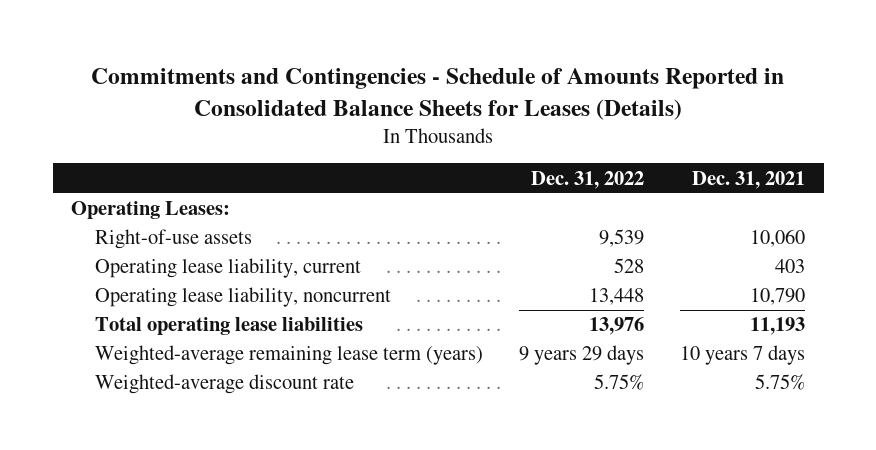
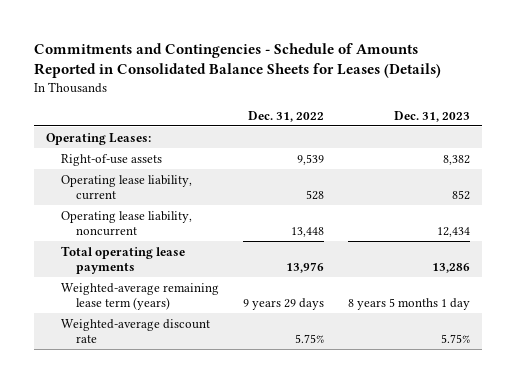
[692,170,806,189] Dec. 31, 2021 -> none
none -> [393,110,470,122] Dec. 31, 2023
[94,317,363,336] Total operating lease liabilities -> [60,245,185,275] Total operating lease payments

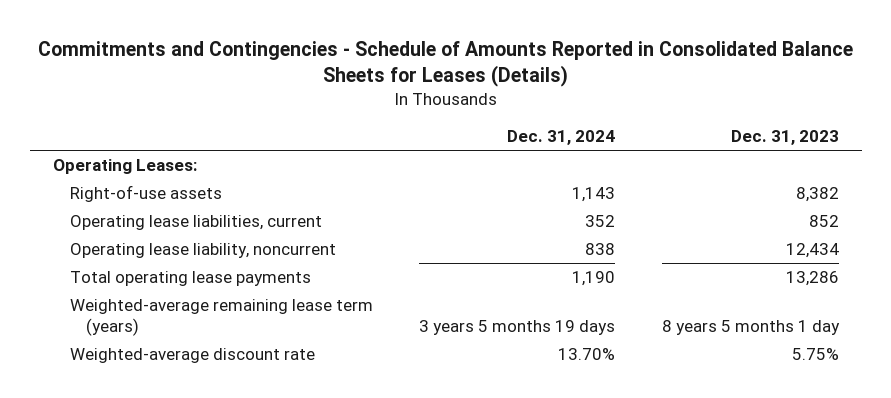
[247,110,324,122] Dec. 31, 2022 -> none
none -> [507,129,616,145] Dec. 31, 2024
[60,174,192,201] Operating lease liability, current -> [69,215,322,231] Operating lease liabilities, current

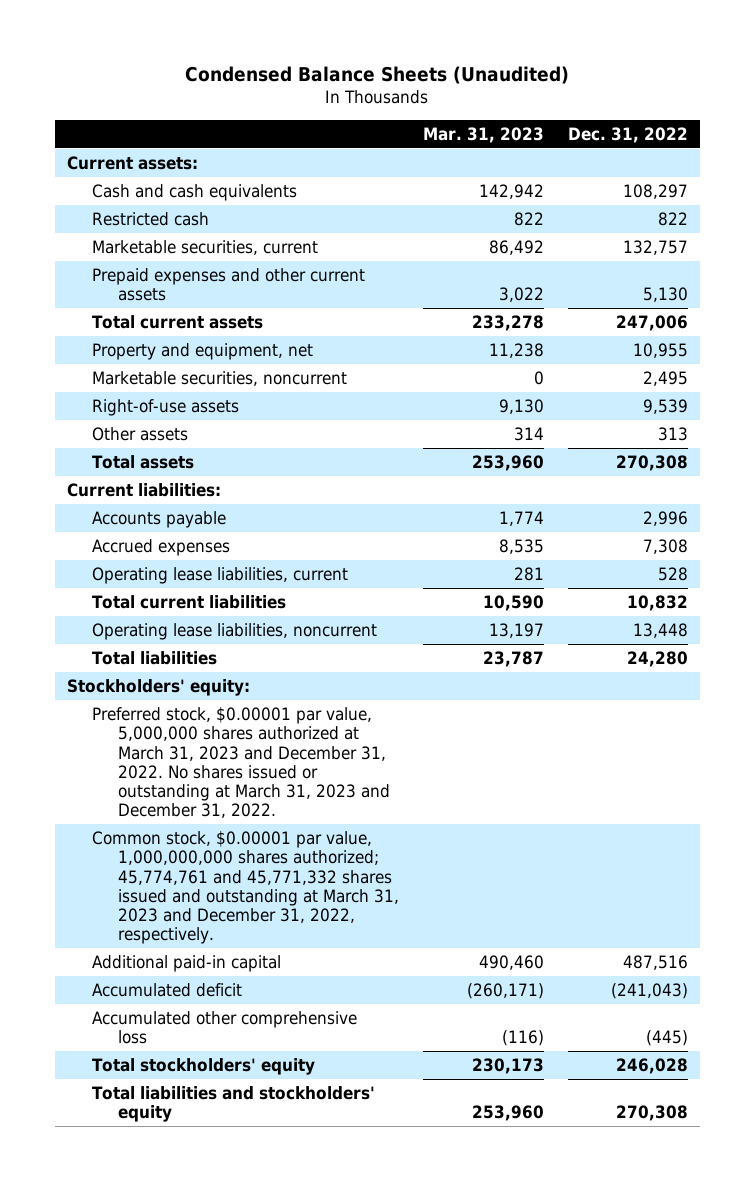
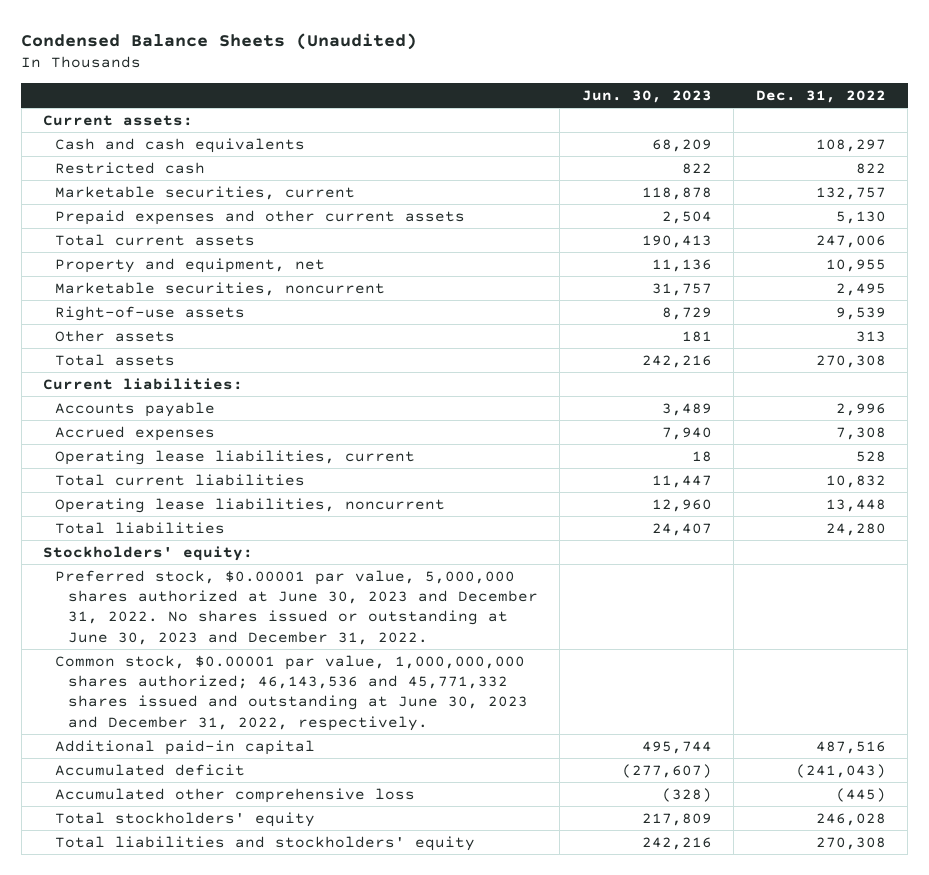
[422,127,544,144] Mar. 31, 2023 -> none
none -> [581,89,712,103] Jun. 30, 2023
[92,706,391,819] Preferred stock, $0.00001 par value, 5,000,000 shares authorized at March 31, 2023 and December 31, 2022. No shares issued or outstanding at March 31, 2023 and December 31, 2022. -> [55,569,538,645] Preferred stock, $0.00001 par value, 5,000,000 shares authorized at June 30, 2023 and December 31, 2022. No shares issued or outstanding at June 30, 2023 and December 31, 2022.
[92,830,400,945] Common stock, $0.00001 par value, 1,000,000,000 shares authorized; 45,774,761 and 45,771,332 shares issued and outstanding at March 31, 2023 and December 31, 2022, respectively. -> [55,654,528,731] Common stock, $0.00001 par value, 1,000,000,000 shares authorized; 46,143,536 and 45,771,332 shares issued and outstanding at June 30, 2023 and December 31, 2022, respectively.

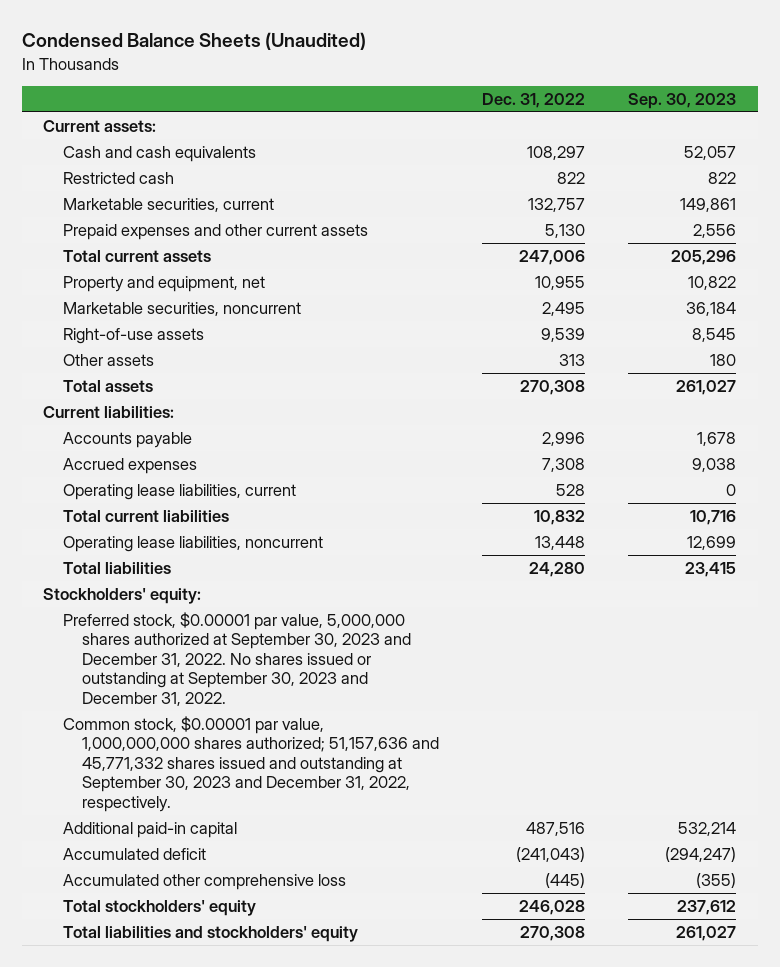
[581,89,712,103] Jun. 30, 2023 -> none
none -> [628,92,737,109] Sep. 30, 2023
[55,569,538,645] Preferred stock, $0.00001 par value, 5,000,000 shares authorized at June 30, 2023 and December 31, 2022. No shares issued or outstanding at June 30, 2023 and December 31, 2022. -> [62,611,412,706] Preferred stock, $0.00001 par value, 5,000,000 shares authorized at September 30, 2023 and December 31, 2022. No shares issued or outstanding at September 30, 2023 and December 31, 2022.
[55,654,528,731] Common stock, $0.00001 par value, 1,000,000,000 shares authorized; 46,143,536 and 45,771,332 shares issued and outstanding at June 30, 2023 and December 31, 2022, respectively. -> [62,715,440,812] Common stock, $0.00001 par value, 1,000,000,000 shares authorized; 51,157,636 and 45,771,332 shares issued and outstanding at September 30, 2023 and December 31, 2022, respectively.

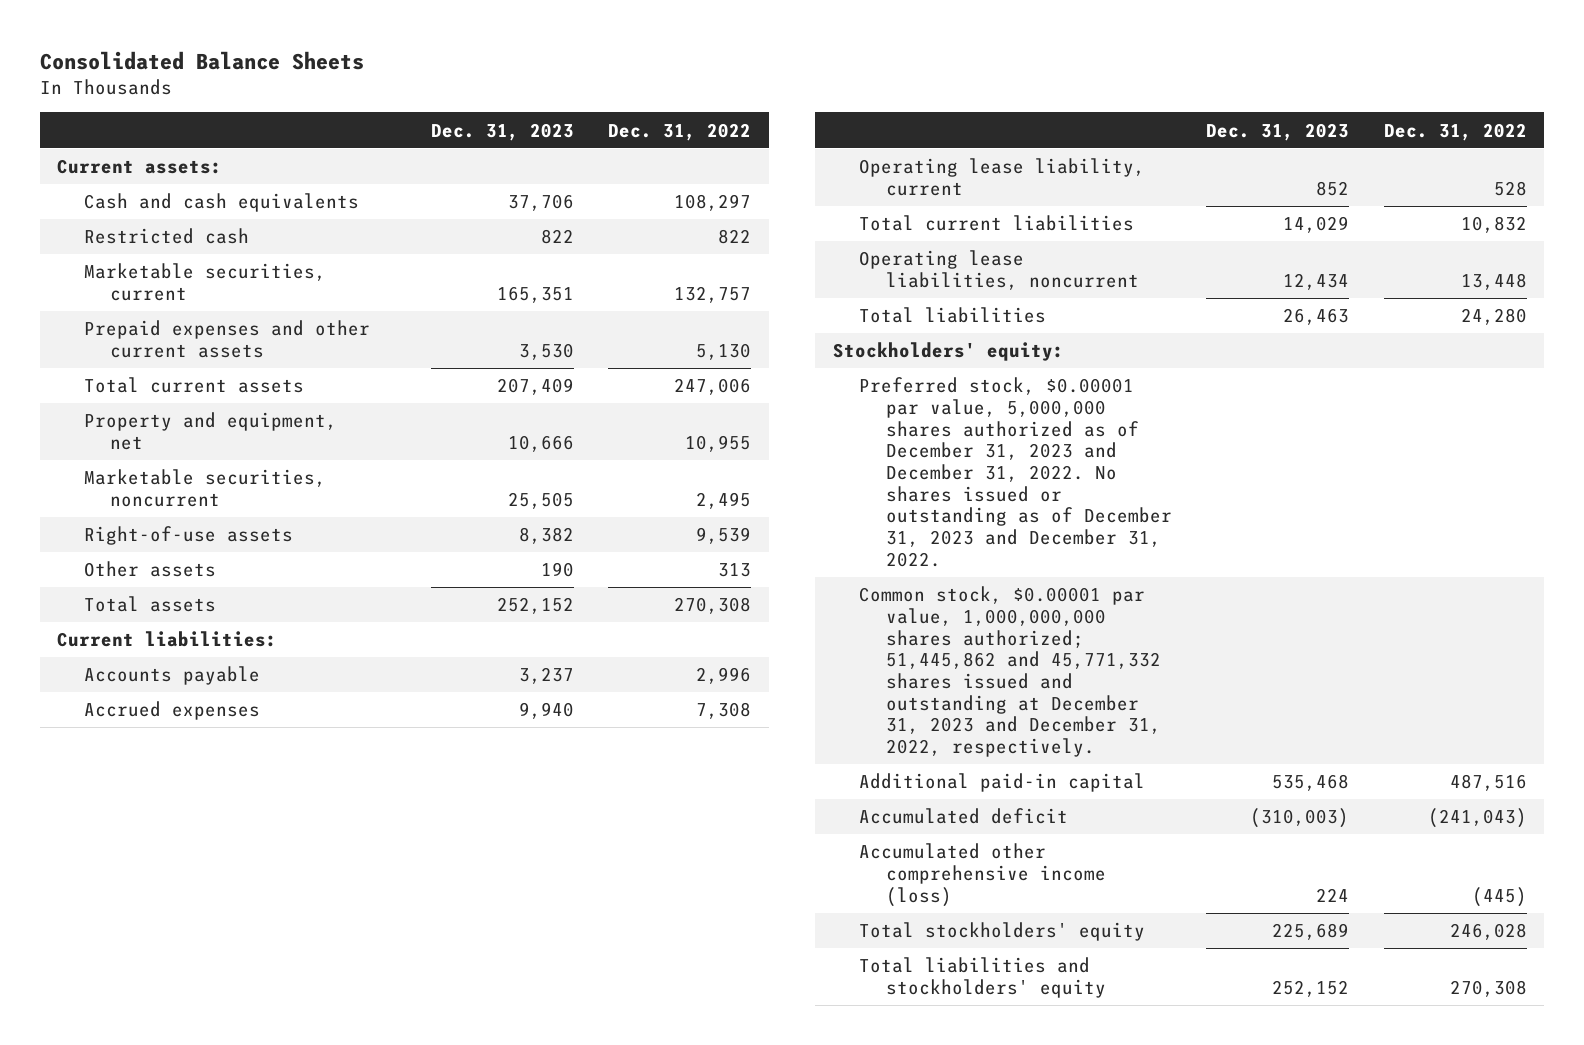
[21,32,366,51] Condensed Balance Sheets (Unaudited) -> [39,50,364,70] Consolidated Balance Sheets
[628,92,737,109] Sep. 30, 2023 -> none
none -> [430,122,574,141] Dec. 31, 2023
[62,483,296,500] Operating lease liabilities, current -> [859,158,1146,196] Operating lease liability, current
[62,611,412,706] Preferred stock, $0.00001 par value, 5,000,000 shares authorized at September 30, 2023 and December 31, 2022. No shares issued or outstanding at September 30, 2023 and December 31, 2022. -> [859,377,1172,567] Preferred stock, $0.00001 par value, 5,000,000 shares authorized as of December 31, 2023 and December 31, 2022. No shares issued or outstanding as of December 31, 2023 and December 31, 2022.
[62,715,440,812] Common stock, $0.00001 par value, 1,000,000,000 shares authorized; 51,157,636 and 45,771,332 shares issued and outstanding at September 30, 2023 and December 31, 2022, respectively. -> [859,586,1161,758] Common stock, $0.00001 par value, 1,000,000,000 shares authorized; 51,445,862 and 45,771,332 shares issued and outstanding at December 31, 2023 and December 31, 2022, respectively.
[62,873,346,890] Accumulated other comprehensive loss -> [859,843,1106,907] Accumulated other comprehensive income (loss)

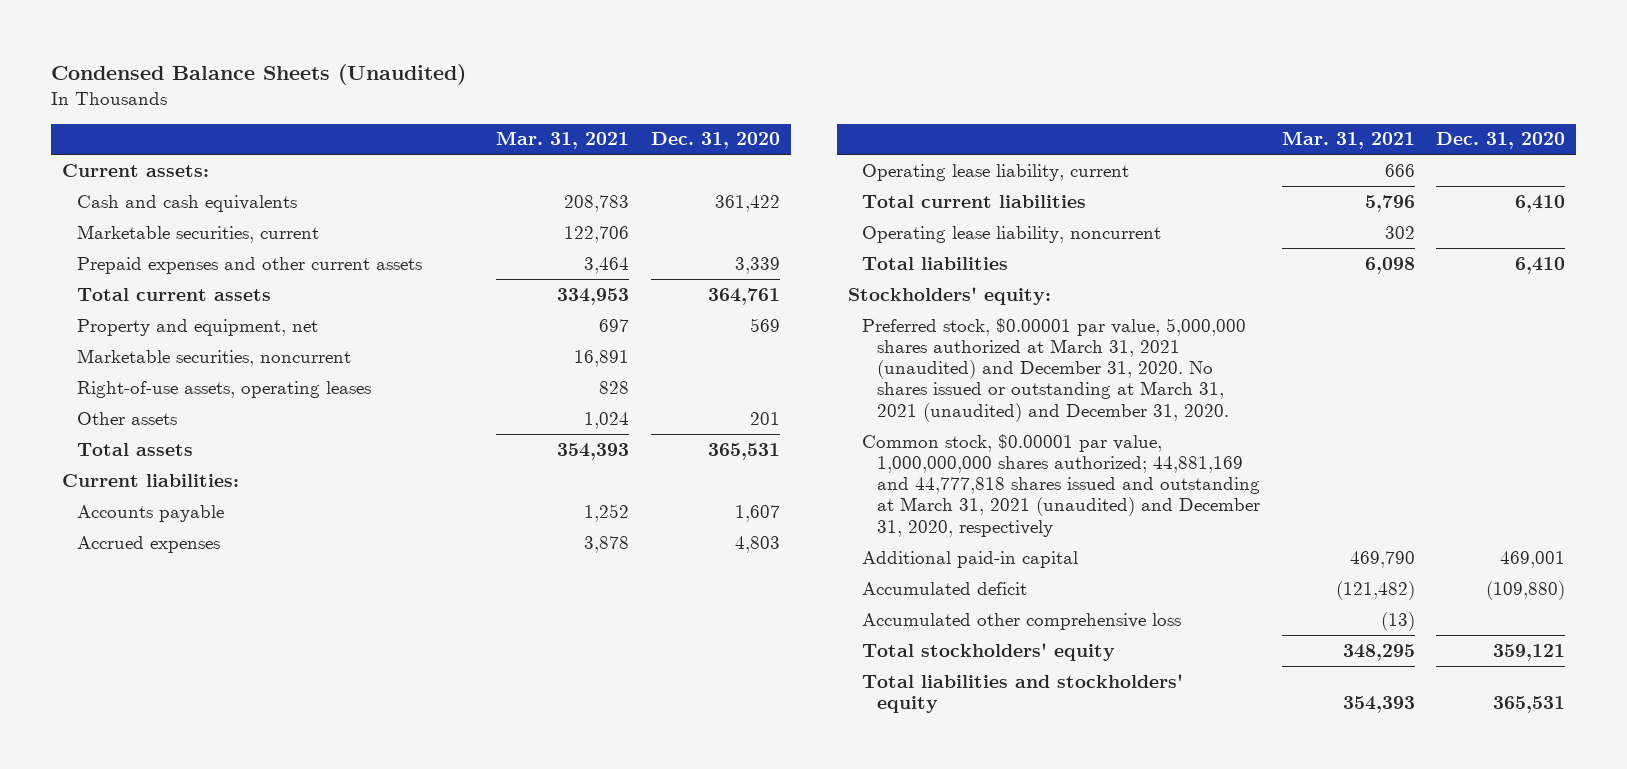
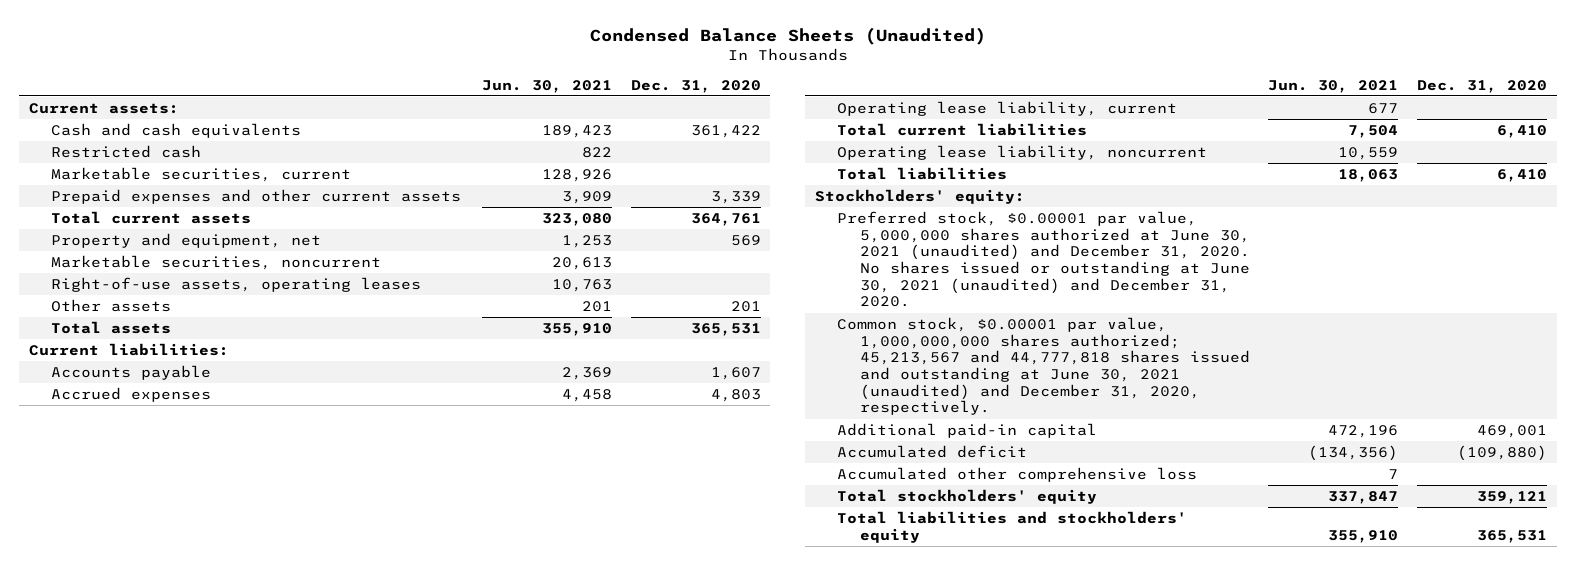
[496,131,630,150] Mar. 31, 2021 -> none
none -> [482,79,613,93] Jun. 30, 2021
none -> [50,144,201,158] Restricted cash
[862,317,1247,422] Preferred stock, $0.00001 par value, 5,000,000 shares authorized at March 31, 2021 (unaudited) and December 31, 2020. No shares issued or outstanding at March 31, 2021 (unaudited) and December 31, 2020. -> [837,210,1250,308] Preferred stock, $0.00001 par value, 5,000,000 shares authorized at June 30, 2021 (unaudited) and December 31, 2020. No shares issued or outstanding at June 30, 2021 (unaudited) and December 31, 2020.
[862,433,1261,537] Common stock, $0.00001 par value, 1,000,000,000 shares authorized; 44,881,169 and 44,777,818 shares issued and outstanding at March 31, 2021 (unaudited) and December 31, 2020, respectively -> [837,316,1250,416] Common stock, $0.00001 par value, 1,000,000,000 shares authorized; 45,213,567 and 44,777,818 shares issued and outstanding at June 30, 2021 (unaudited) and December 31, 2020, respectively.

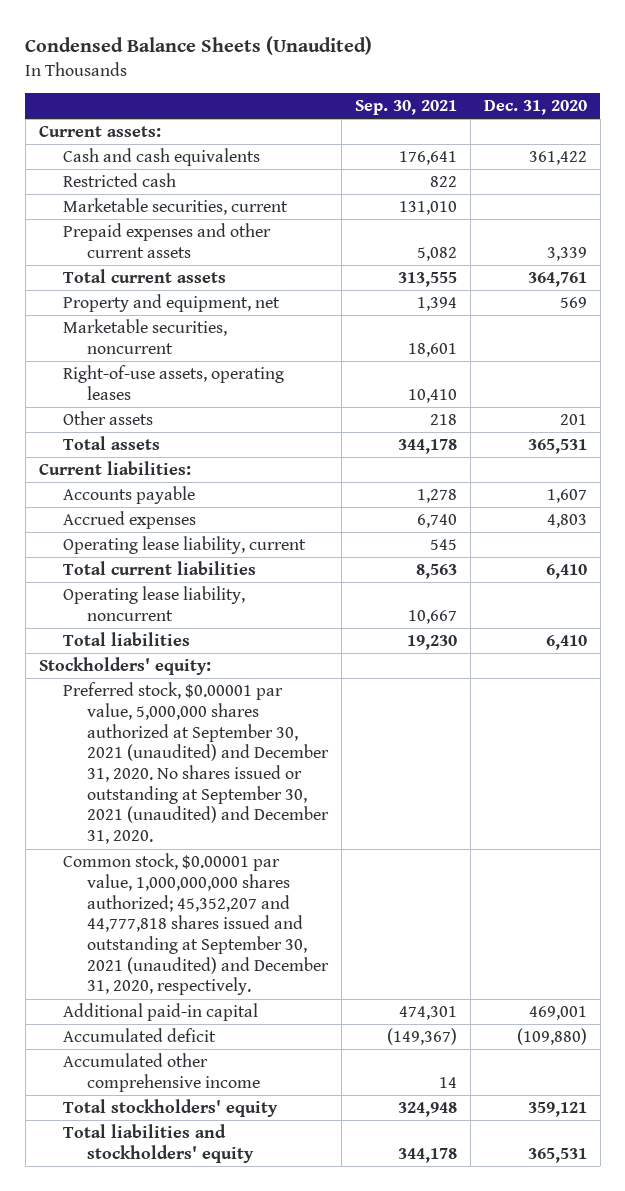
[482,79,613,93] Jun. 30, 2021 -> none
none -> [354,100,457,116] Sep. 30, 2021
[837,210,1250,308] Preferred stock, $0.00001 par value, 5,000,000 shares authorized at June 30, 2021 (unaudited) and December 31, 2020. No shares issued or outstanding at June 30, 2021 (unaudited) and December 31, 2020. -> [62,682,330,845] Preferred stock, $0.00001 par value, 5,000,000 shares authorized at September 30, 2021 (unaudited) and December 31, 2020. No shares issued or outstanding at September 30, 2021 (unaudited) and December 31, 2020.
[837,316,1250,416] Common stock, $0.00001 par value, 1,000,000,000 shares authorized; 45,213,567 and 44,777,818 shares issued and outstanding at June 30, 2021 (unaudited) and December 31, 2020, respectively. -> [62,853,330,996] Common stock, $0.00001 par value, 1,000,000,000 shares authorized; 45,352,207 and 44,777,818 shares issued and outstanding at September 30, 2021 (unaudited) and December 31, 2020, respectively.
[837,466,1198,482] Accumulated other comprehensive loss -> [62,1053,261,1092] Accumulated other comprehensive income

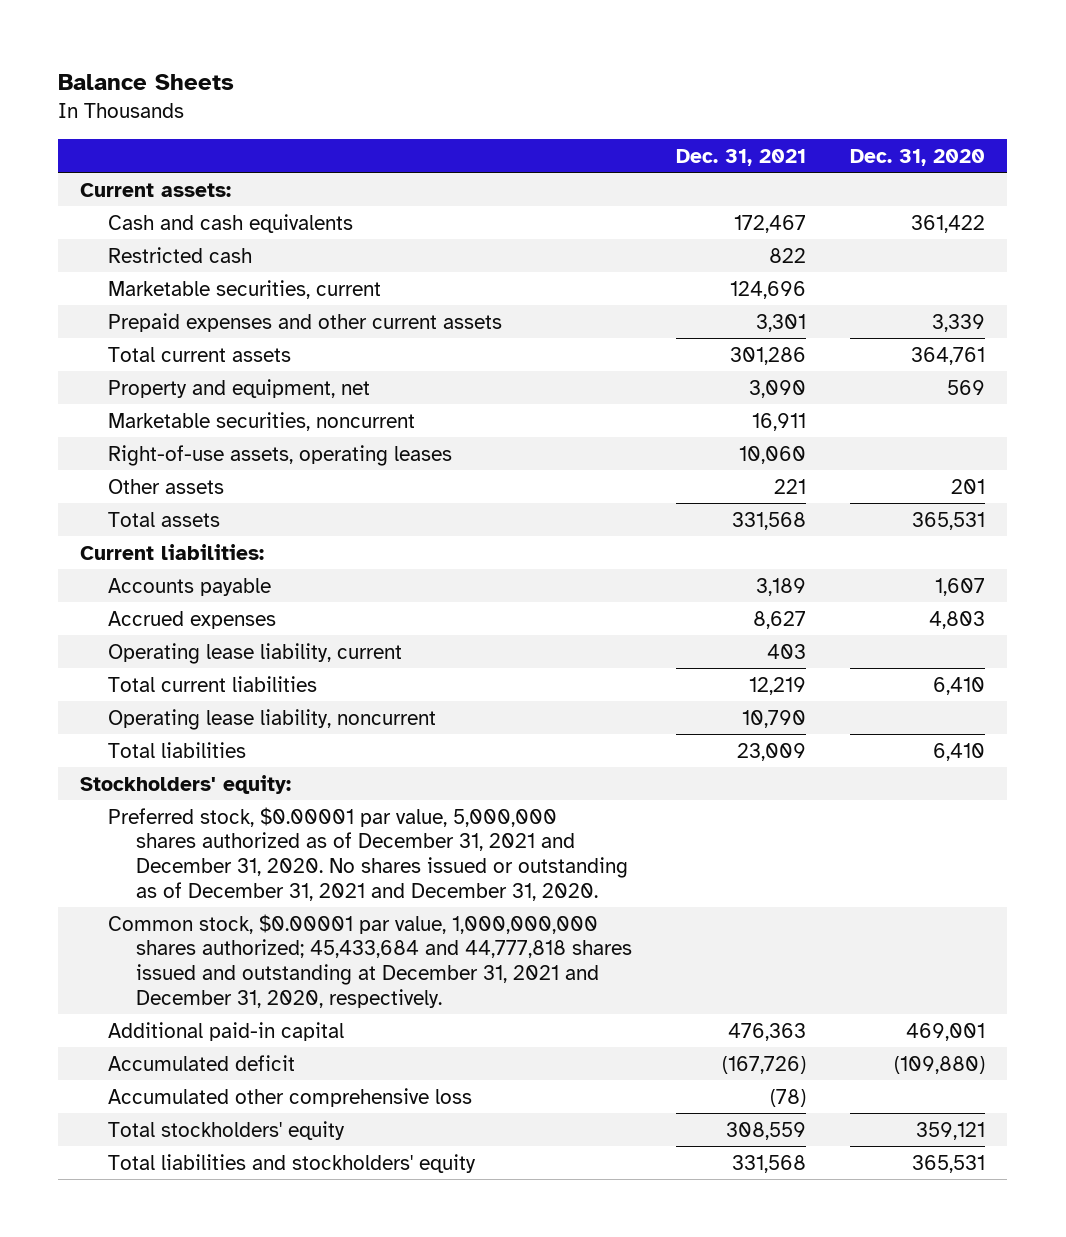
[25,36,373,56] Condensed Balance Sheets (Unaudited) -> [58,74,235,91] Balance Sheets
[354,100,457,116] Sep. 30, 2021 -> none
none -> [676,148,807,166] Dec. 31, 2021
[62,682,330,845] Preferred stock, $0.00001 par value, 5,000,000 shares authorized at September 30, 2021 (unaudited) and December 31, 2020. No shares issued or outstanding at September 30, 2021 (unaudited) and December 31, 2020. -> [108,806,629,901] Preferred stock, $0.00001 par value, 5,000,000 shares authorized as of December 31, 2021 and December 31, 2020. No shares issued or outstanding as of December 31, 2021 and December 31, 2020.
[62,853,330,996] Common stock, $0.00001 par value, 1,000,000,000 shares authorized; 45,352,207 and 44,777,818 shares issued and outstanding at September 30, 2021 (unaudited) and December 31, 2020, respectively. -> [108,913,633,1008] Common stock, $0.00001 par value, 1,000,000,000 shares authorized; 45,433,684 and 44,777,818 shares issued and outstanding at December 31, 2021 and December 31, 2020, respectively.
[62,1053,261,1092] Accumulated other comprehensive income -> [108,1087,473,1107] Accumulated other comprehensive loss

